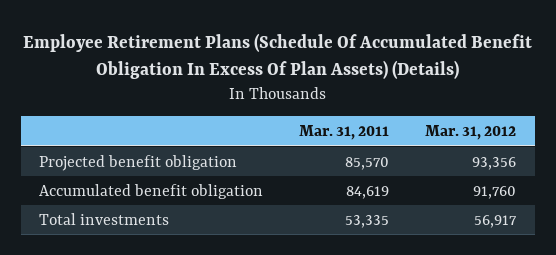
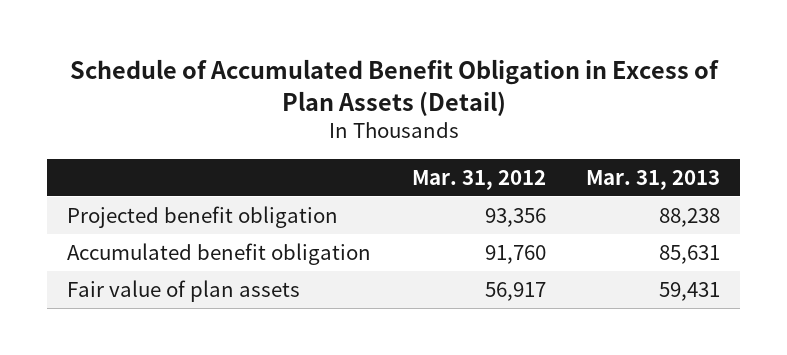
[22,33,532,80] Employee Retirement Plans (Schedule Of Accumulated Benefit Obligation In Excess Of Plan Assets) (Details) -> [69,58,719,116] Schedule of Accumulated Benefit Obligation in Excess of Plan Assets (Detail)
[299,124,390,140] Mar. 31, 2011 -> none
none -> [585,169,720,190] Mar. 31, 2013
[39,212,170,225] Total investments -> [67,279,301,302] Fair value of plan assets

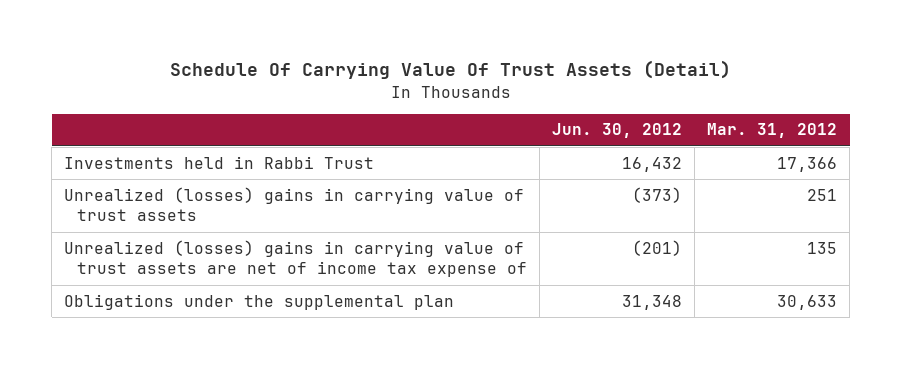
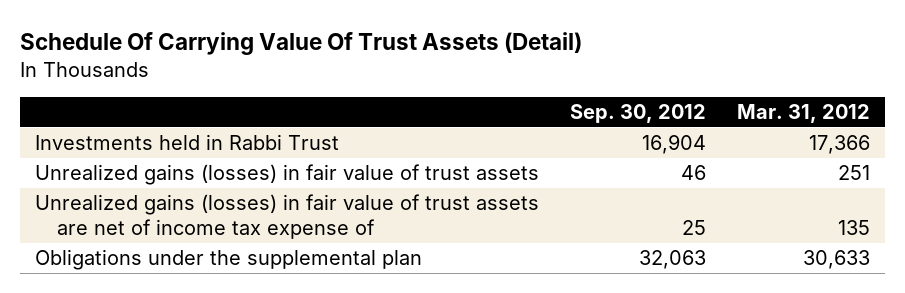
[552,123,683,139] Jun. 30, 2012 -> none
none -> [569,103,706,123] Sep. 30, 2012
[64,186,525,222] Unrealized (losses) gains in carrying value of trust assets -> [34,164,539,186] Unrealized gains (losses) in fair value of trust assets
[64,239,528,278] Unrealized (losses) gains in carrying value of trust assets are net of income tax expense of -> [34,194,539,240] Unrealized gains (losses) in fair value of trust assets are net of income tax expense of

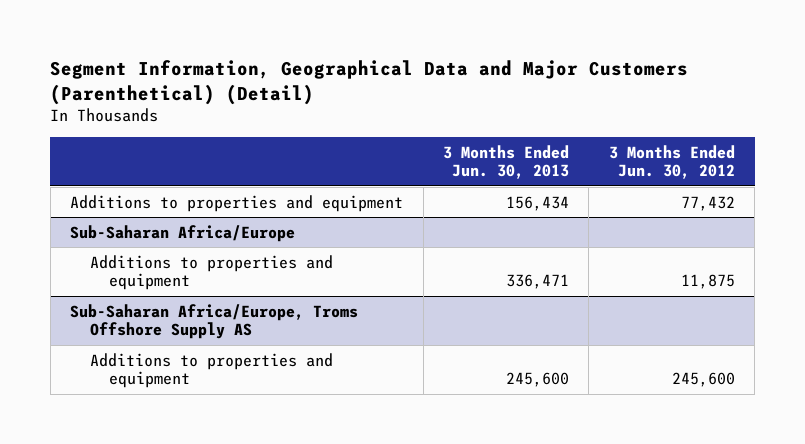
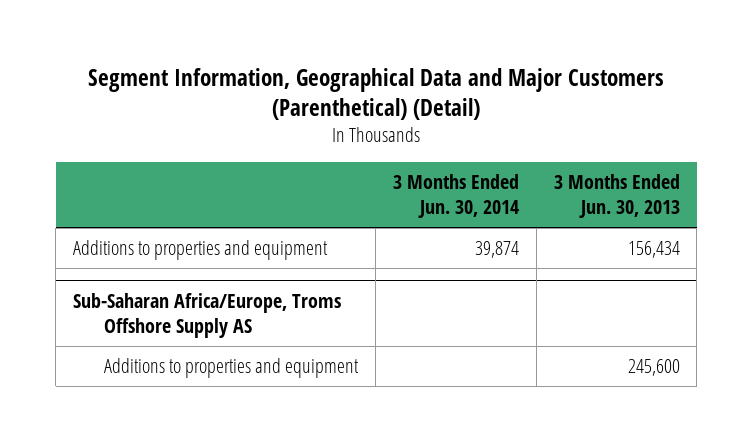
[608,145,735,180] 3 Months Ended Jun. 30, 2012 -> none
none -> [392,173,519,219] 3 Months Ended Jun. 30, 2014
[70,224,296,242] Sub-Saharan Africa/Europe -> none
[89,254,333,291] Additions to properties and equipment -> none

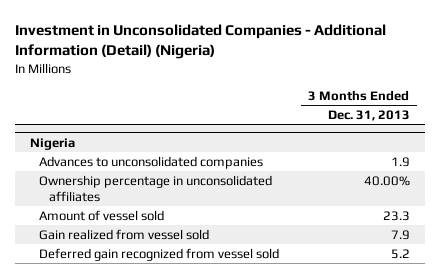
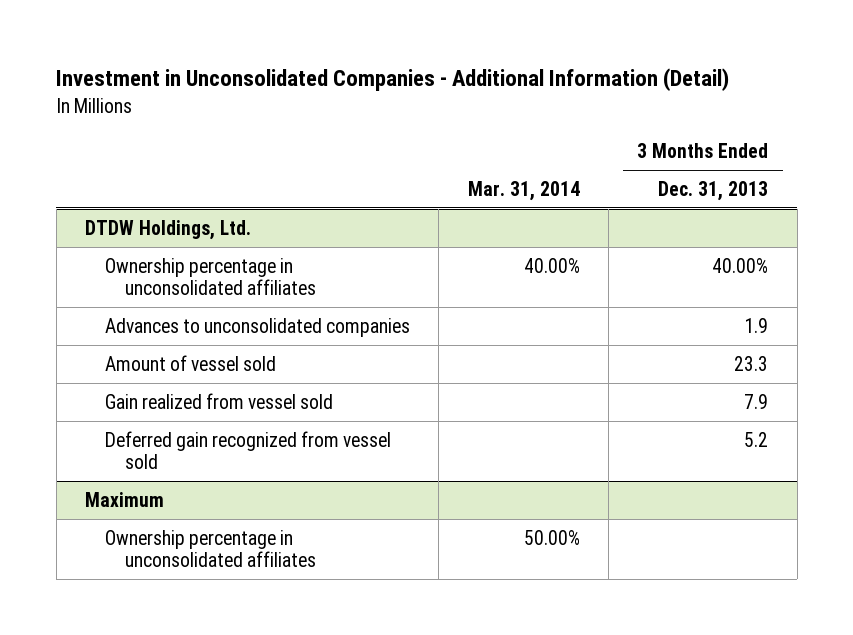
[14,24,386,60] Investment in Unconsolidated Companies - Additional Information (Detail) (Nigeria) -> [56,68,730,92] Investment in Unconsolidated Companies - Additional Information (Detail)
none -> [467,180,580,201] Mar. 31, 2014
[29,137,75,150] Nigeria -> none
[39,155,264,169] Advances to unconsolidated companies -> none
none -> [84,219,251,240] DTDW Holdings, Ltd.
none -> [104,317,410,337] Advances to unconsolidated companies
none -> [84,491,164,507] Maximum
none -> [104,529,316,568] Ownership percentage in unconsolidated affiliates

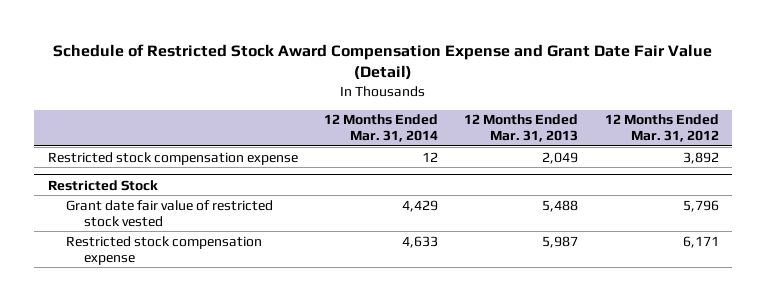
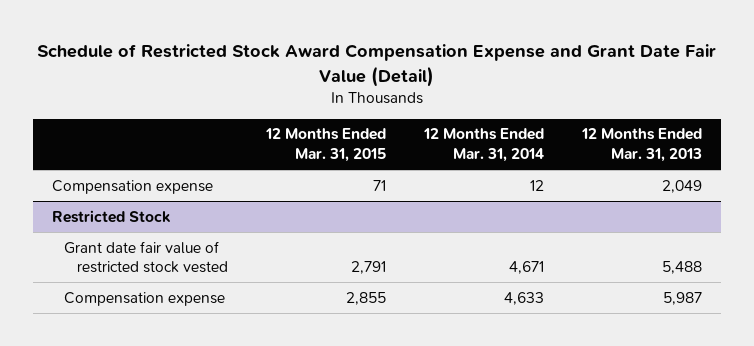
[604,114,719,143] 12 Months Ended Mar. 31, 2012 -> none
none -> [264,128,386,163] 12 Months Ended Mar. 31, 2015
[47,151,298,165] Restricted stock compensation expense -> [52,179,214,194] Compensation expense
[401,199,438,212] 4,429 -> [508,261,544,275] 4,671
[65,235,262,265] Restricted stock compensation expense -> [64,291,226,306] Compensation expense

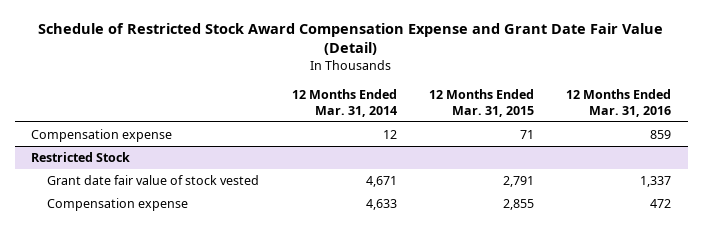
[580,128,702,163] 12 Months Ended Mar. 31, 2013 -> none
none -> [566,88,672,117] 12 Months Ended Mar. 31, 2016
[64,240,228,274] Grant date fair value of restricted stock vested -> [47,175,260,186] Grant date fair value of stock vested

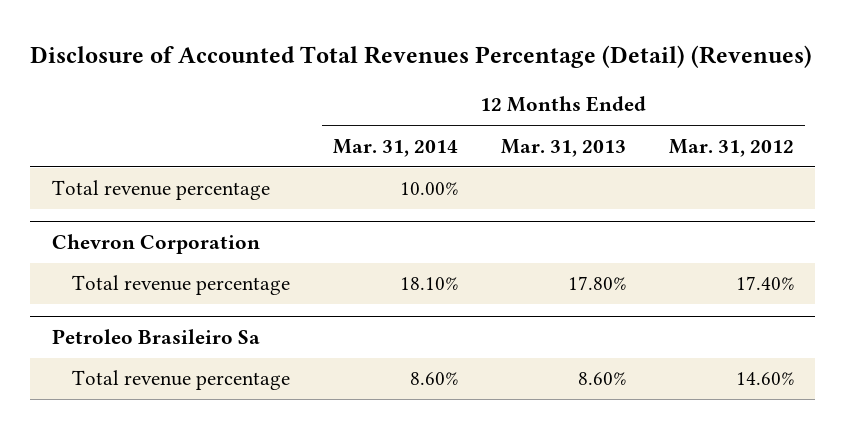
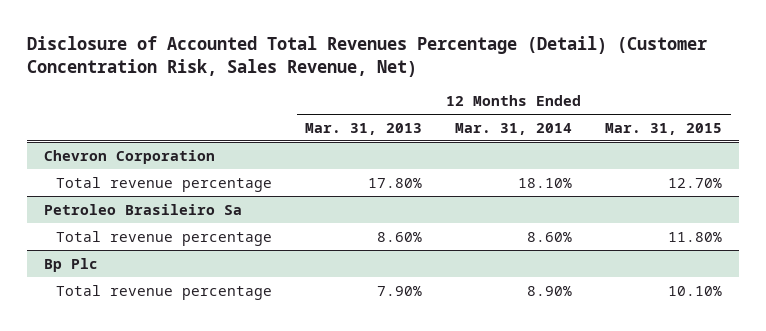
[30,44,813,68] Disclosure of Accounted Total Revenues Percentage (Detail) (Revenues) -> [27,35,708,77] Disclosure of Accounted Total Revenues Percentage (Detail) (Customer Concentration Risk, Sales Revenue, Net)
[668,138,794,157] Mar. 31, 2012 -> none
none -> [605,122,723,135] Mar. 31, 2015
[51,180,270,201] Total revenue percentage -> none
none -> [43,257,98,272] Bp Plc
none -> [55,284,272,300] Total revenue percentage

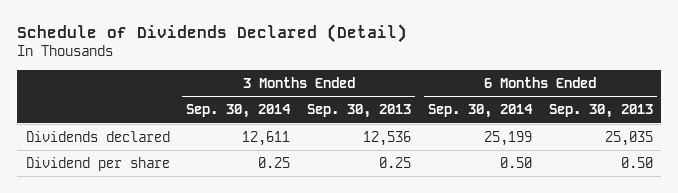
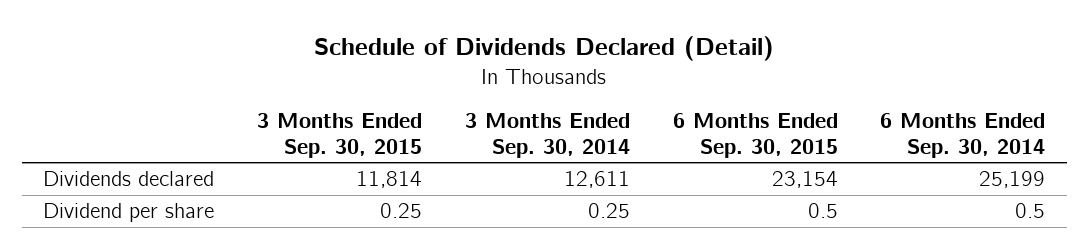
[307,104,412,119] Sep. 30, 2013 -> none
[548,104,653,119] Sep. 30, 2013 -> none
none -> [256,113,422,158] 3 Months Ended Sep. 30, 2015
none -> [672,113,838,158] 6 Months Ended Sep. 30, 2015
[499,156,532,168] 0.50 -> [1015,203,1046,219] 0.5

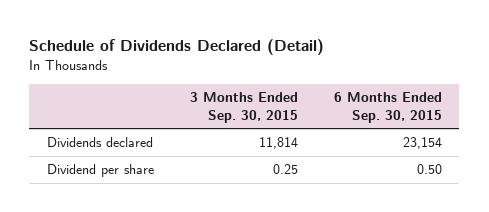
[464,113,630,158] 3 Months Ended Sep. 30, 2014 -> none
[880,113,1046,158] 6 Months Ended Sep. 30, 2014 -> none
[807,203,838,219] 0.5 -> [416,164,442,175] 0.50

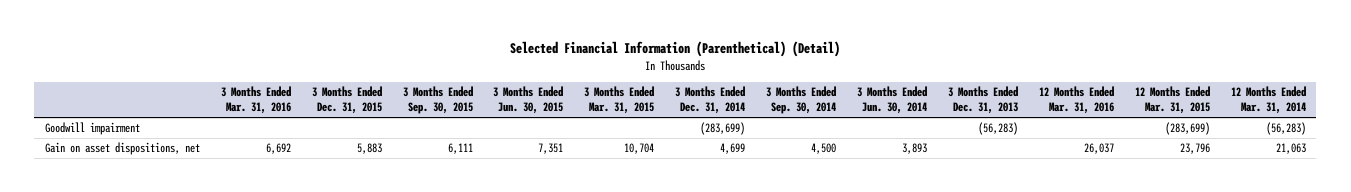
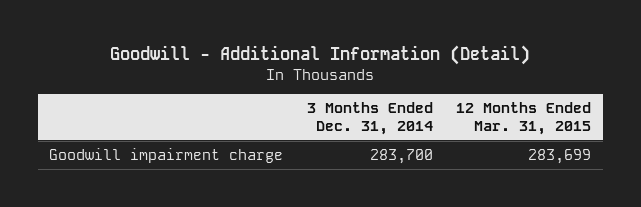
[510,41,841,58] Selected Financial Information (Parenthetical) (Detail) -> [110,45,531,66] Goodwill - Additional Information (Detail)
[220,86,291,115] 3 Months Ended Mar. 31, 2016 -> none
[311,86,382,115] 3 Months Ended Dec. 31, 2015 -> none
[402,86,473,115] 3 Months Ended Sep. 30, 2015 -> none
[493,86,564,115] 3 Months Ended Jun. 30, 2015 -> none
[584,86,655,115] 3 Months Ended Mar. 31, 2015 -> none
[766,86,837,115] 3 Months Ended Sep. 30, 2014 -> none
[857,86,928,115] 3 Months Ended Jun. 30, 2014 -> none
[947,86,1018,115] 3 Months Ended Dec. 31, 2013 -> none
[1038,86,1114,115] 12 Months Ended Mar. 31, 2016 -> none
[1230,86,1306,115] 12 Months Ended Mar. 31, 2014 -> none
[44,142,200,156] Gain on asset dispositions, net -> none
[44,122,140,136] Goodwill impairment -> [49,148,284,164] Goodwill impairment charge
[700,122,746,136] (283,699) -> [369,149,433,165] 283,700
[1164,122,1210,136] (283,699) -> [528,149,592,165] 283,699

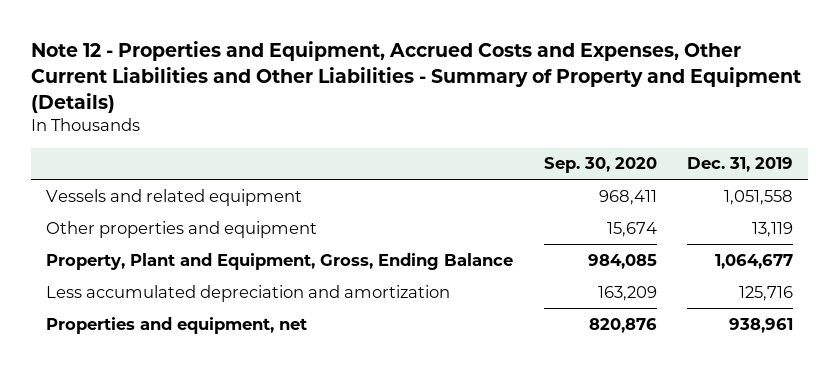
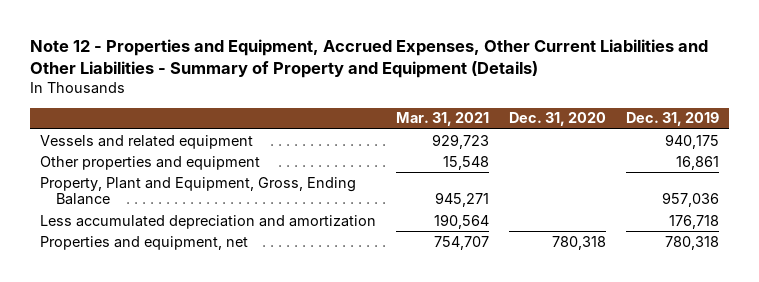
[31,40,802,113] Note 12 - Properties and Equipment, Accrued Costs and Expenses, Other Current Liabilities and Other Liabilities - Summary of Property and Equipment (Details) -> [29,38,708,79] Note 12 - Properties and Equipment, Accrued Expenses, Other Current Liabilities and Other Liabilities - Summary of Property and Equipment (Details)
[543,157,657,174] Sep. 30, 2020 -> none
none -> [395,112,489,127] Mar. 31, 2021
none -> [508,112,606,127] Dec. 31, 2020
[724,189,794,205] 1,051,558 -> [664,133,719,149] 940,175
[752,221,794,237] 13,119 -> [675,155,719,170] 16,861
[715,253,794,269] 1,064,677 -> [661,192,719,208] 957,036
[739,285,794,301] 125,716 -> [668,214,719,229] 176,718
[729,317,794,333] 938,961 -> [664,235,719,250] 780,318

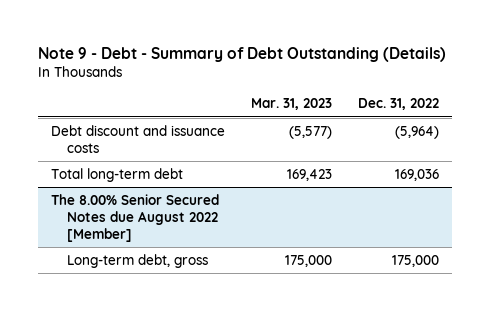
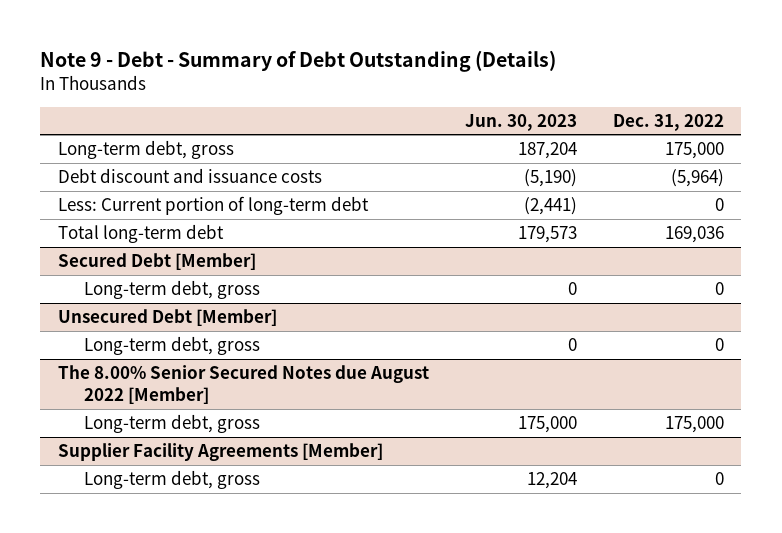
[250,98,332,111] Mar. 31, 2023 -> none
none -> [464,113,577,131] Jun. 30, 2023
none -> [58,140,235,160] Long-term debt, gross
none -> [58,196,370,216] Less: Current portion of long-term debt
none -> [58,253,257,271] Secured Debt [Member]
none -> [84,280,261,300] Long-term debt, gross
none -> [58,309,278,327] Unsecured Debt [Member]
none -> [84,336,261,356] Long-term debt, gross
none -> [58,443,384,462] Supplier Facility Agreements [Member]
none -> [84,470,261,490] Long-term debt, gross

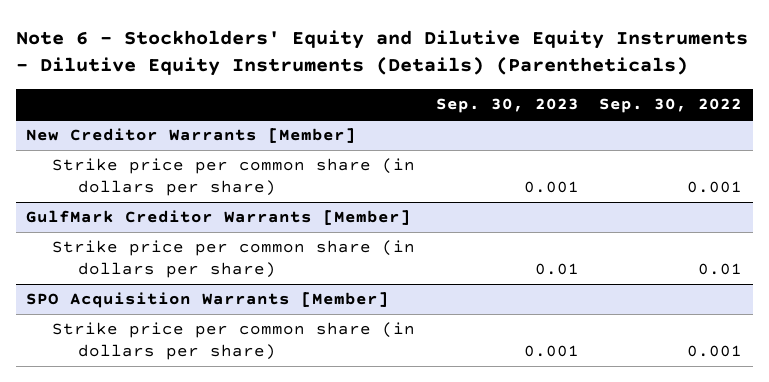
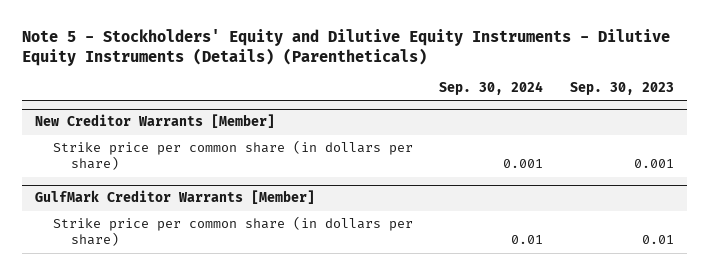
[16,29,749,77] Note 6 - Stockholders' Equity and Dilutive Equity Instruments - Dilutive Equity Instruments (Details) (Parentheticals) -> [21,28,670,66] Note 5 - Stockholders' Equity and Dilutive Equity Instruments - Dilutive Equity Instruments (Details) (Parentheticals)
[599,98,743,114] Sep. 30, 2022 -> none
none -> [439,81,544,96] Sep. 30, 2024
[26,292,390,309] SPO Acquisition Warrants [Member] -> none
[52,322,416,361] Strike price per common share (in dollars per share) -> none

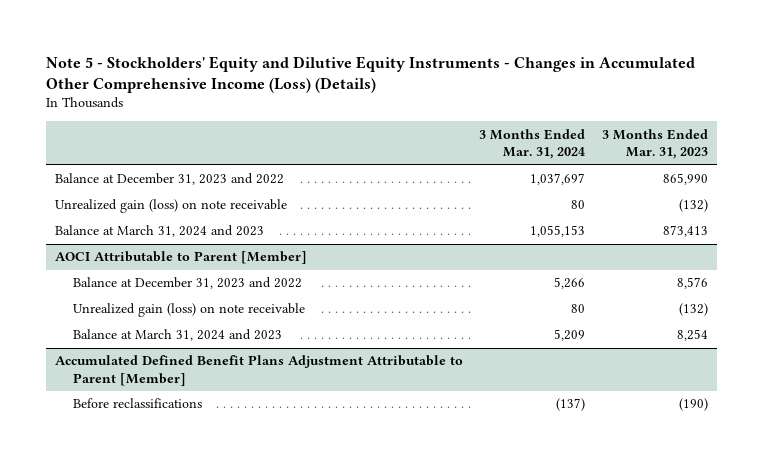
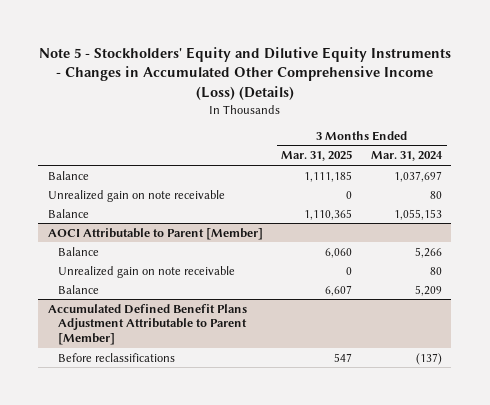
[602,128,709,160] 3 Months Ended Mar. 31, 2023 -> none
none -> [281,150,353,162] Mar. 31, 2025
[54,173,284,186] Balance at December 31, 2023 and 2022 -> [47,170,89,180] Balance
[54,199,287,214] Unrealized gain (loss) on note receivable -> [47,189,225,202] Unrealized gain on note receivable
[54,225,264,238] Balance at March 31, 2024 and 2023 -> [47,208,89,218] Balance
[72,277,302,290] Balance at December 31, 2023 and 2022 -> [57,246,99,256] Balance
[72,303,305,318] Unrealized gain (loss) on note receivable -> [57,265,235,278] Unrealized gain on note receivable
[72,329,282,342] Balance at March 31, 2024 and 2023 -> [57,284,99,294] Balance

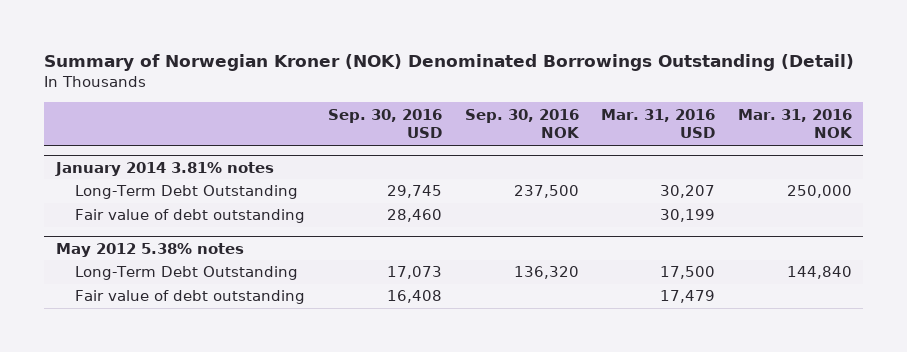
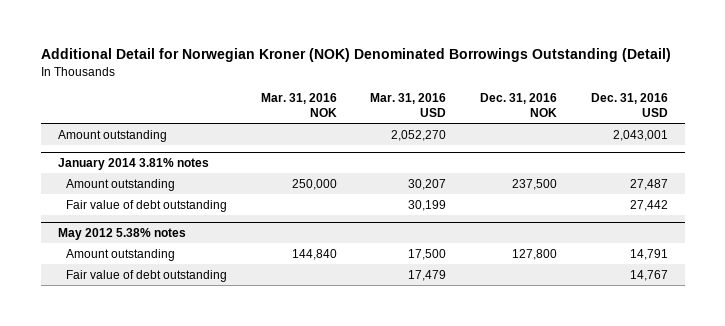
[44,54,855,72] Summary of Norwegian Kroner (NOK) Denominated Borrowings Outstanding (Detail) -> [40,48,671,63] Additional Detail for Norwegian Kroner (NOK) Denominated Borrowings Outstanding (Detail)
[327,108,442,139] Sep. 30, 2016 USD -> none
[464,108,580,139] Sep. 30, 2016 NOK -> none
none -> [480,93,558,117] Dec. 31, 2016 NOK
none -> [590,93,668,117] Dec. 31, 2016 USD
none -> [57,129,167,142] Amount outstanding
[75,185,299,200] Long-Term Debt Outstanding -> [66,178,176,191] Amount outstanding
[75,266,299,281] Long-Term Debt Outstanding -> [66,248,176,261] Amount outstanding

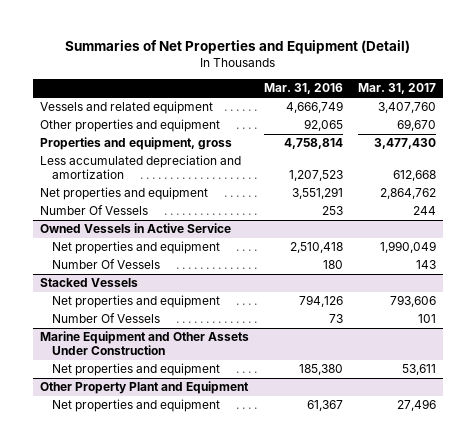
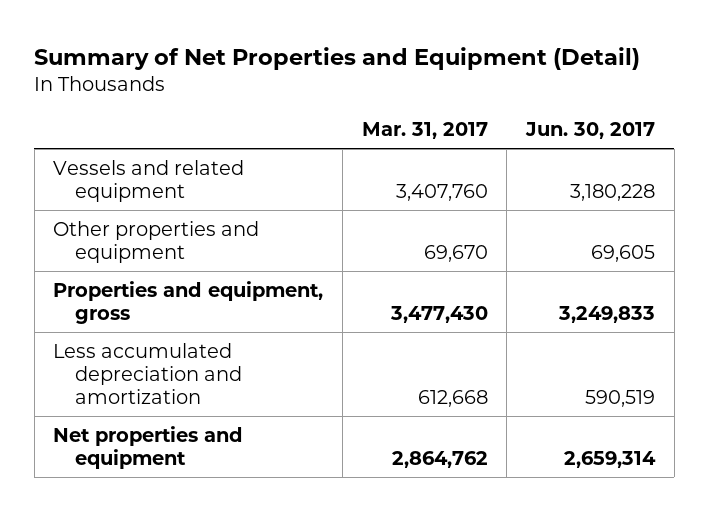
[64,40,410,55] Summaries of Net Properties and Equipment (Detail) -> [34,46,641,70] Summary of Net Properties and Equipment (Detail)
[263,83,343,95] Mar. 31, 2016 -> none
none -> [524,122,655,140] Jun. 30, 2017
[40,205,149,216] Number Of Vessels -> none
[40,223,232,234] Owned Vessels in Active Service -> none
[51,241,220,255] Net properties and equipment -> none
[51,259,160,270] Number Of Vessels -> none
[40,278,139,288] Stacked Vessels -> none
[51,295,220,309] Net properties and equipment -> none
[51,313,160,324] Number Of Vessels -> none
[40,331,250,356] Marine Equipment and Other Assets Under Construction -> none
[51,363,220,377] Net properties and equipment -> none
[40,381,250,395] Other Property Plant and Equipment -> none
[51,399,220,413] Net properties and equipment -> none

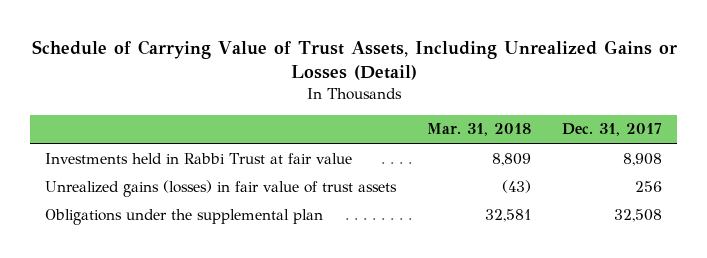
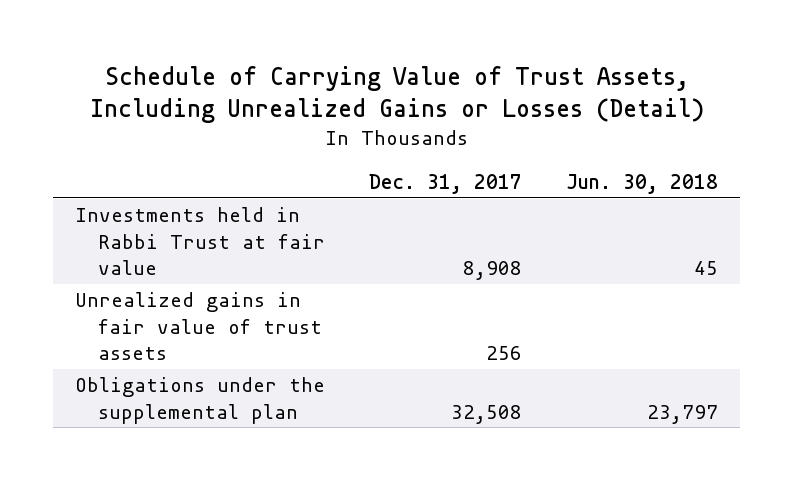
[427,123,532,137] Mar. 31, 2018 -> none
none -> [566,174,719,195] Jun. 30, 2018
[45,179,398,197] Unrealized gains (losses) in fair value of trust assets -> [75,292,323,361] Unrealized gains in fair value of trust assets

